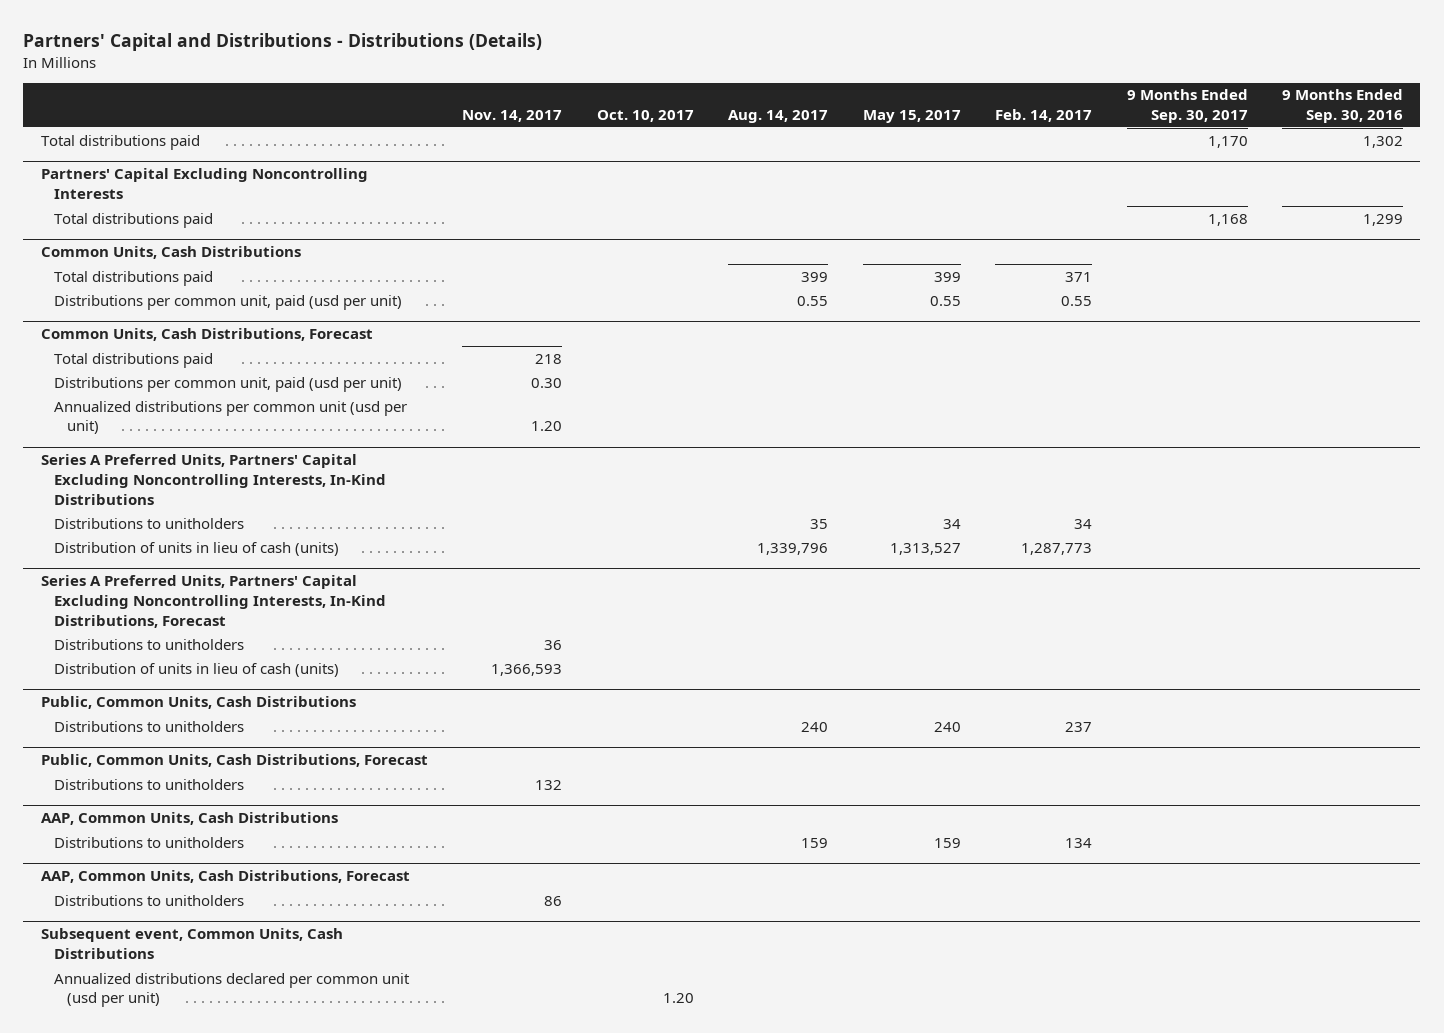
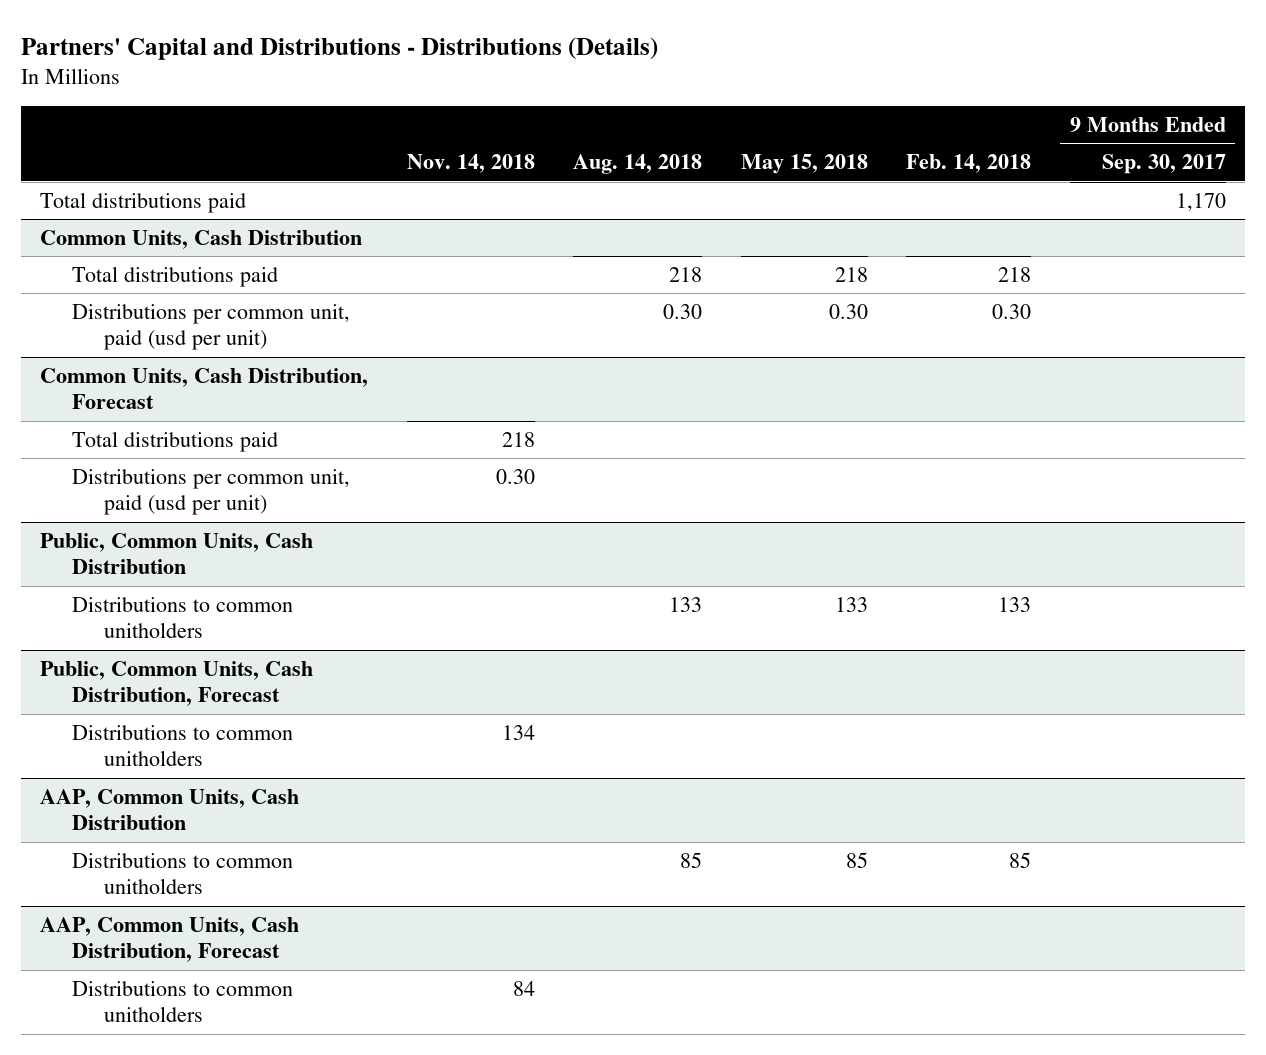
[462,110,563,123] Nov. 14, 2017 -> none
[596,110,694,123] Oct. 10, 2017 -> none
[728,110,829,124] Aug. 14, 2017 -> none
[862,110,961,124] May 15, 2017 -> none
[995,109,1093,123] Feb. 14, 2017 -> none
[1282,89,1404,124] 9 Months Ended Sep. 30, 2016 -> none
none -> [406,154,535,174] Nov. 14, 2018
none -> [573,154,703,175] Aug. 14, 2018
none -> [740,154,868,175] May 15, 2018
none -> [906,154,1032,174] Feb. 14, 2018
[40,168,368,200] Partners' Capital Excluding Noncontrolling Interests -> none
[53,212,213,228] Total distributions paid -> none
[40,246,301,260] Common Units, Cash Distributions -> [40,229,363,249] Common Units, Cash Distribution
[40,328,373,342] Common Units, Cash Distributions, Forecast -> [40,367,369,410] Common Units, Cash Distribution, Forecast
[53,400,407,435] Annualized distributions per common unit (usd per unit) -> none
[40,454,386,505] Series A Preferred Units, Partners' Capital Excluding Noncontrolling Interests, In-Kind Distributions -> none
[53,517,244,529] Distributions to unitholders -> none
[53,541,339,556] Distribution of units in lieu of cash (units) -> none
[40,575,386,628] Series A Preferred Units, Partners' Capital Excluding Noncontrolling Interests, In-Kind Distributions, Forecast -> none
[53,638,244,650] Distributions to unitholders -> none
[53,662,339,677] Distribution of units in lieu of cash (units) -> none
[40,928,343,960] Subsequent event, Common Units, Cash Distributions -> none
[53,972,410,1008] Annualized distributions declared per common unit (usd per unit) -> none
[40,696,356,710] Public, Common Units, Cash Distributions -> [40,532,314,575] Public, Common Units, Cash Distribution
[53,720,244,732] Distributions to unitholders -> [71,596,293,639] Distributions to common unitholders
[40,754,428,768] Public, Common Units, Cash Distributions, Forecast -> [40,660,314,707] Public, Common Units, Cash Distribution, Forecast
[53,778,244,790] Distributions to unitholders -> [71,724,293,767] Distributions to common unitholders
[40,812,338,826] AAP, Common Units, Cash Distributions -> [40,788,300,831] AAP, Common Units, Cash Distribution
[53,836,244,848] Distributions to unitholders -> [71,852,293,895] Distributions to common unitholders
[40,870,410,884] AAP, Common Units, Cash Distributions, Forecast -> [40,916,300,963] AAP, Common Units, Cash Distribution, Forecast
[53,894,244,906] Distributions to unitholders -> [71,980,293,1023] Distributions to common unitholders

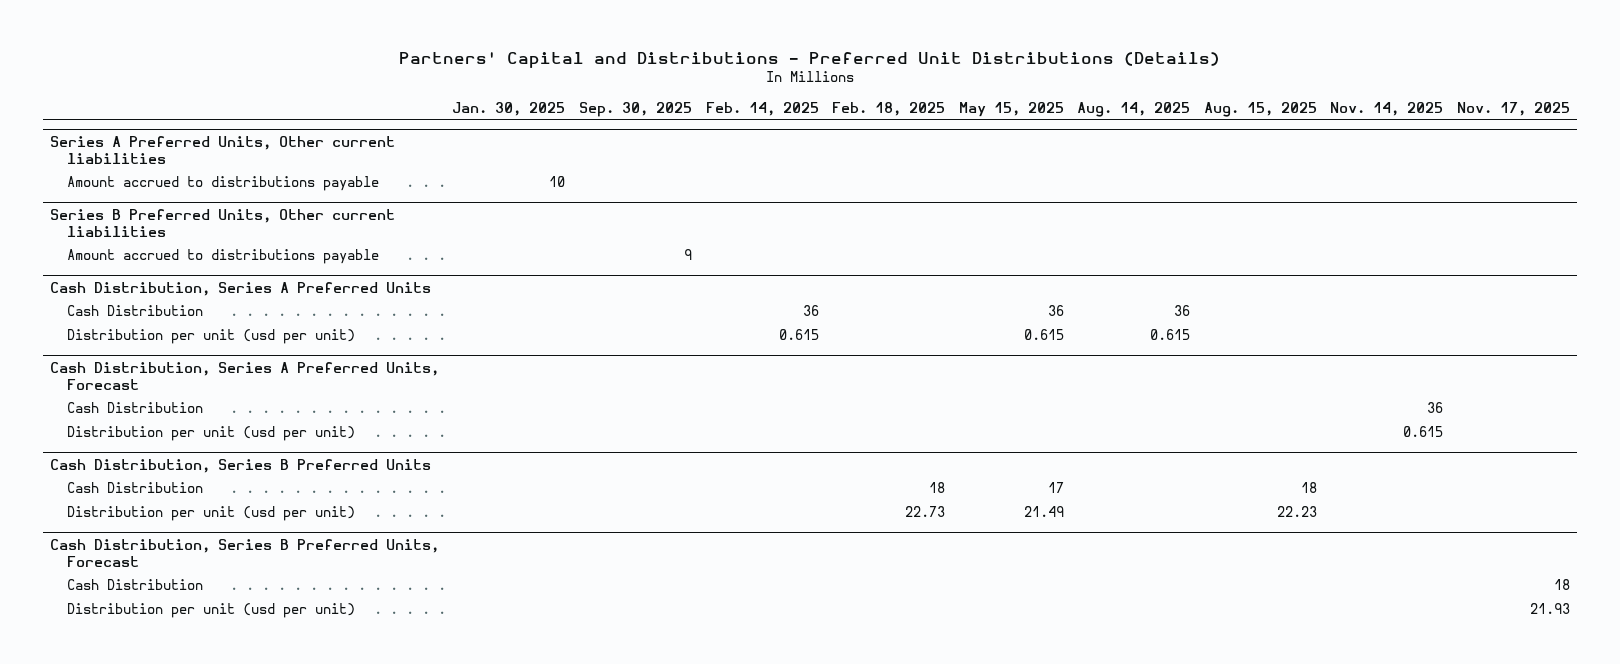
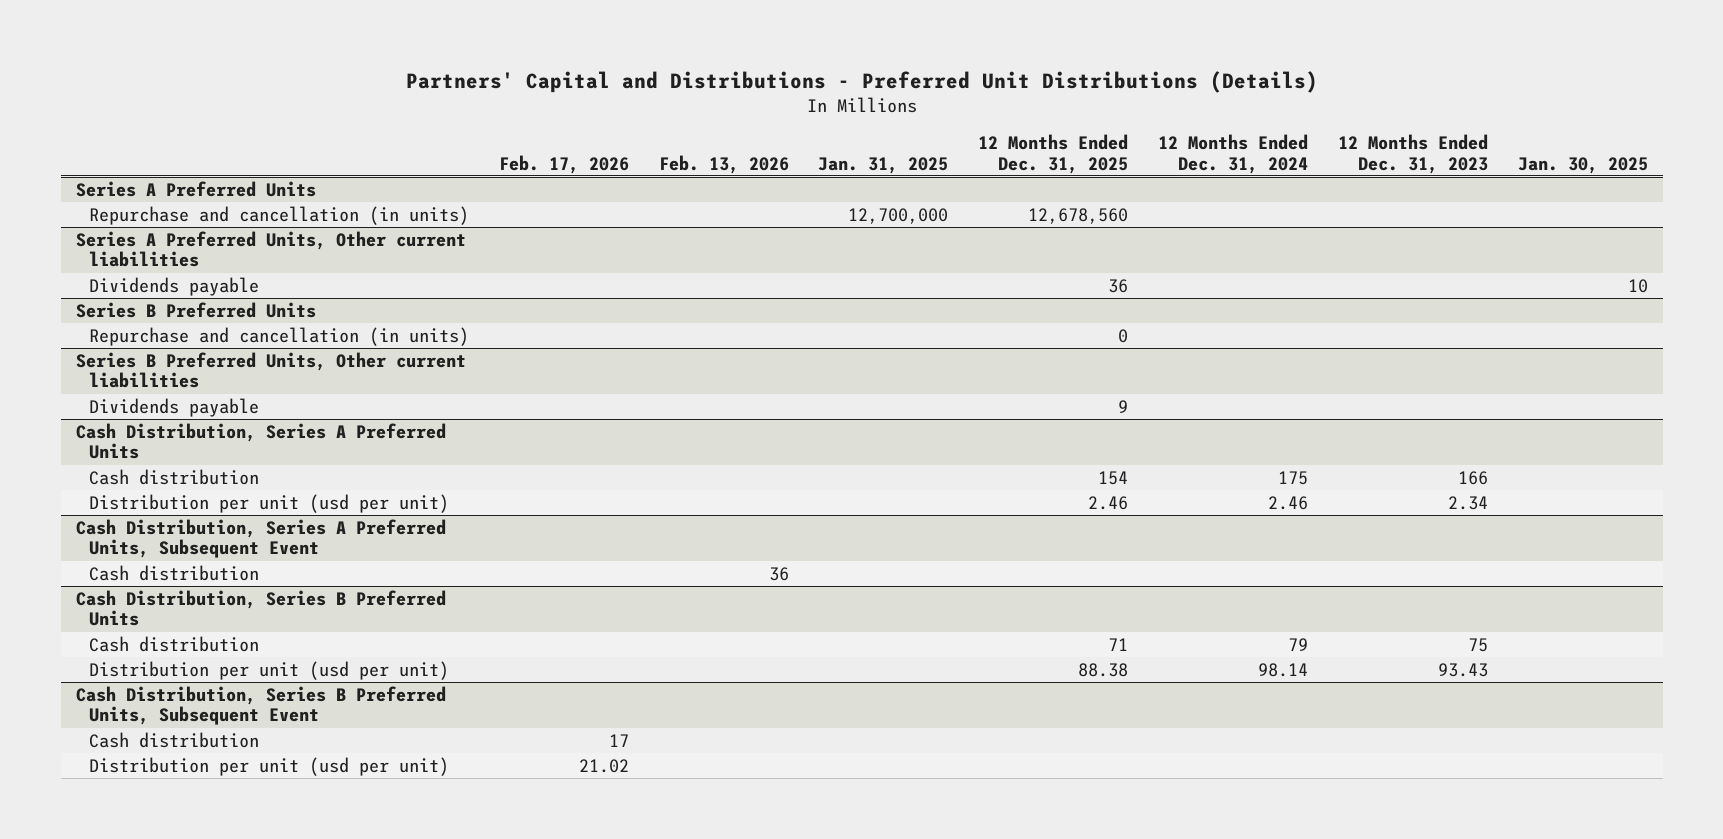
[579,101,693,117] Sep. 30, 2025 -> none
[705,101,819,116] Feb. 14, 2025 -> none
[832,101,946,116] Feb. 18, 2025 -> none
[958,101,1064,117] May 15, 2025 -> none
[1077,101,1191,117] Aug. 14, 2025 -> none
[1203,101,1317,117] Aug. 15, 2025 -> none
[1330,101,1444,116] Nov. 14, 2025 -> none
[1456,101,1570,116] Nov. 17, 2025 -> none
none -> [498,154,629,174] Feb. 17, 2026
none -> [658,154,789,174] Feb. 13, 2026
none -> [818,156,949,174] Jan. 31, 2025
none -> [978,134,1129,174] 12 Months Ended Dec. 31, 2025
none -> [1158,134,1309,174] 12 Months Ended Dec. 31, 2024
none -> [1337,134,1488,174] 12 Months Ended Dec. 31, 2023
none -> [75,180,316,197] Series A Preferred Units
none -> [89,205,470,225] Repurchase and cancellation (in units)
[66,176,379,192] Amount accrued to distributions payable -> [89,276,260,296] Dividends payable
none -> [75,301,316,318] Series B Preferred Units
none -> [89,326,470,346] Repurchase and cancellation (in units)
[66,249,379,265] Amount accrued to distributions payable -> [89,397,260,417] Dividends payable
[66,305,203,317] Cash Distribution -> [89,468,260,485] Cash distribution
[66,426,355,442] Distribution per unit (usd per unit) -> none
[49,361,439,390] Cash Distribution, Series A Preferred Units, Forecast -> [75,518,446,559] Cash Distribution, Series A Preferred Units, Subsequent Event
[66,402,203,414] Cash Distribution -> [89,564,260,581] Cash distribution
[66,482,203,494] Cash Distribution -> [89,635,260,652] Cash distribution
[49,538,439,567] Cash Distribution, Series B Preferred Units, Forecast -> [75,685,446,726] Cash Distribution, Series B Preferred Units, Subsequent Event
[66,579,203,591] Cash Distribution -> [89,731,260,748] Cash distribution

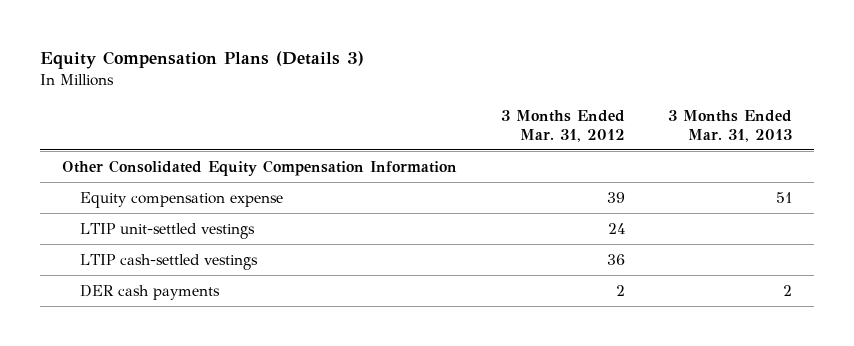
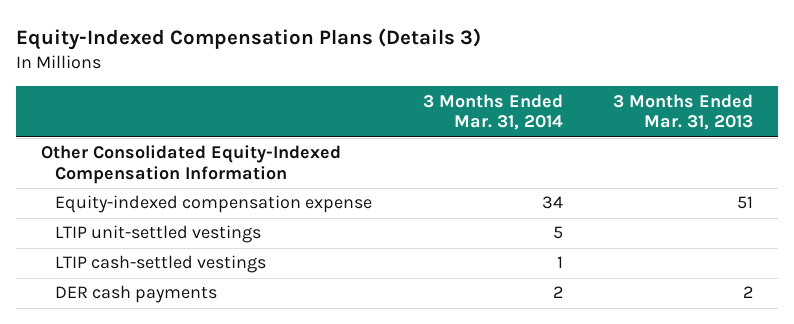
[40,51,365,70] Equity Compensation Plans (Details 3) -> [15,27,481,50] Equity-Indexed Compensation Plans (Details 3)
[500,109,625,142] 3 Months Ended Mar. 31, 2012 -> none
none -> [422,93,563,131] 3 Months Ended Mar. 31, 2014
[62,159,458,176] Other Consolidated Equity Compensation Information -> [41,145,342,185] Other Consolidated Equity-Indexed Compensation Information
[80,191,284,208] Equity compensation expense -> [55,195,373,214] Equity-indexed compensation expense

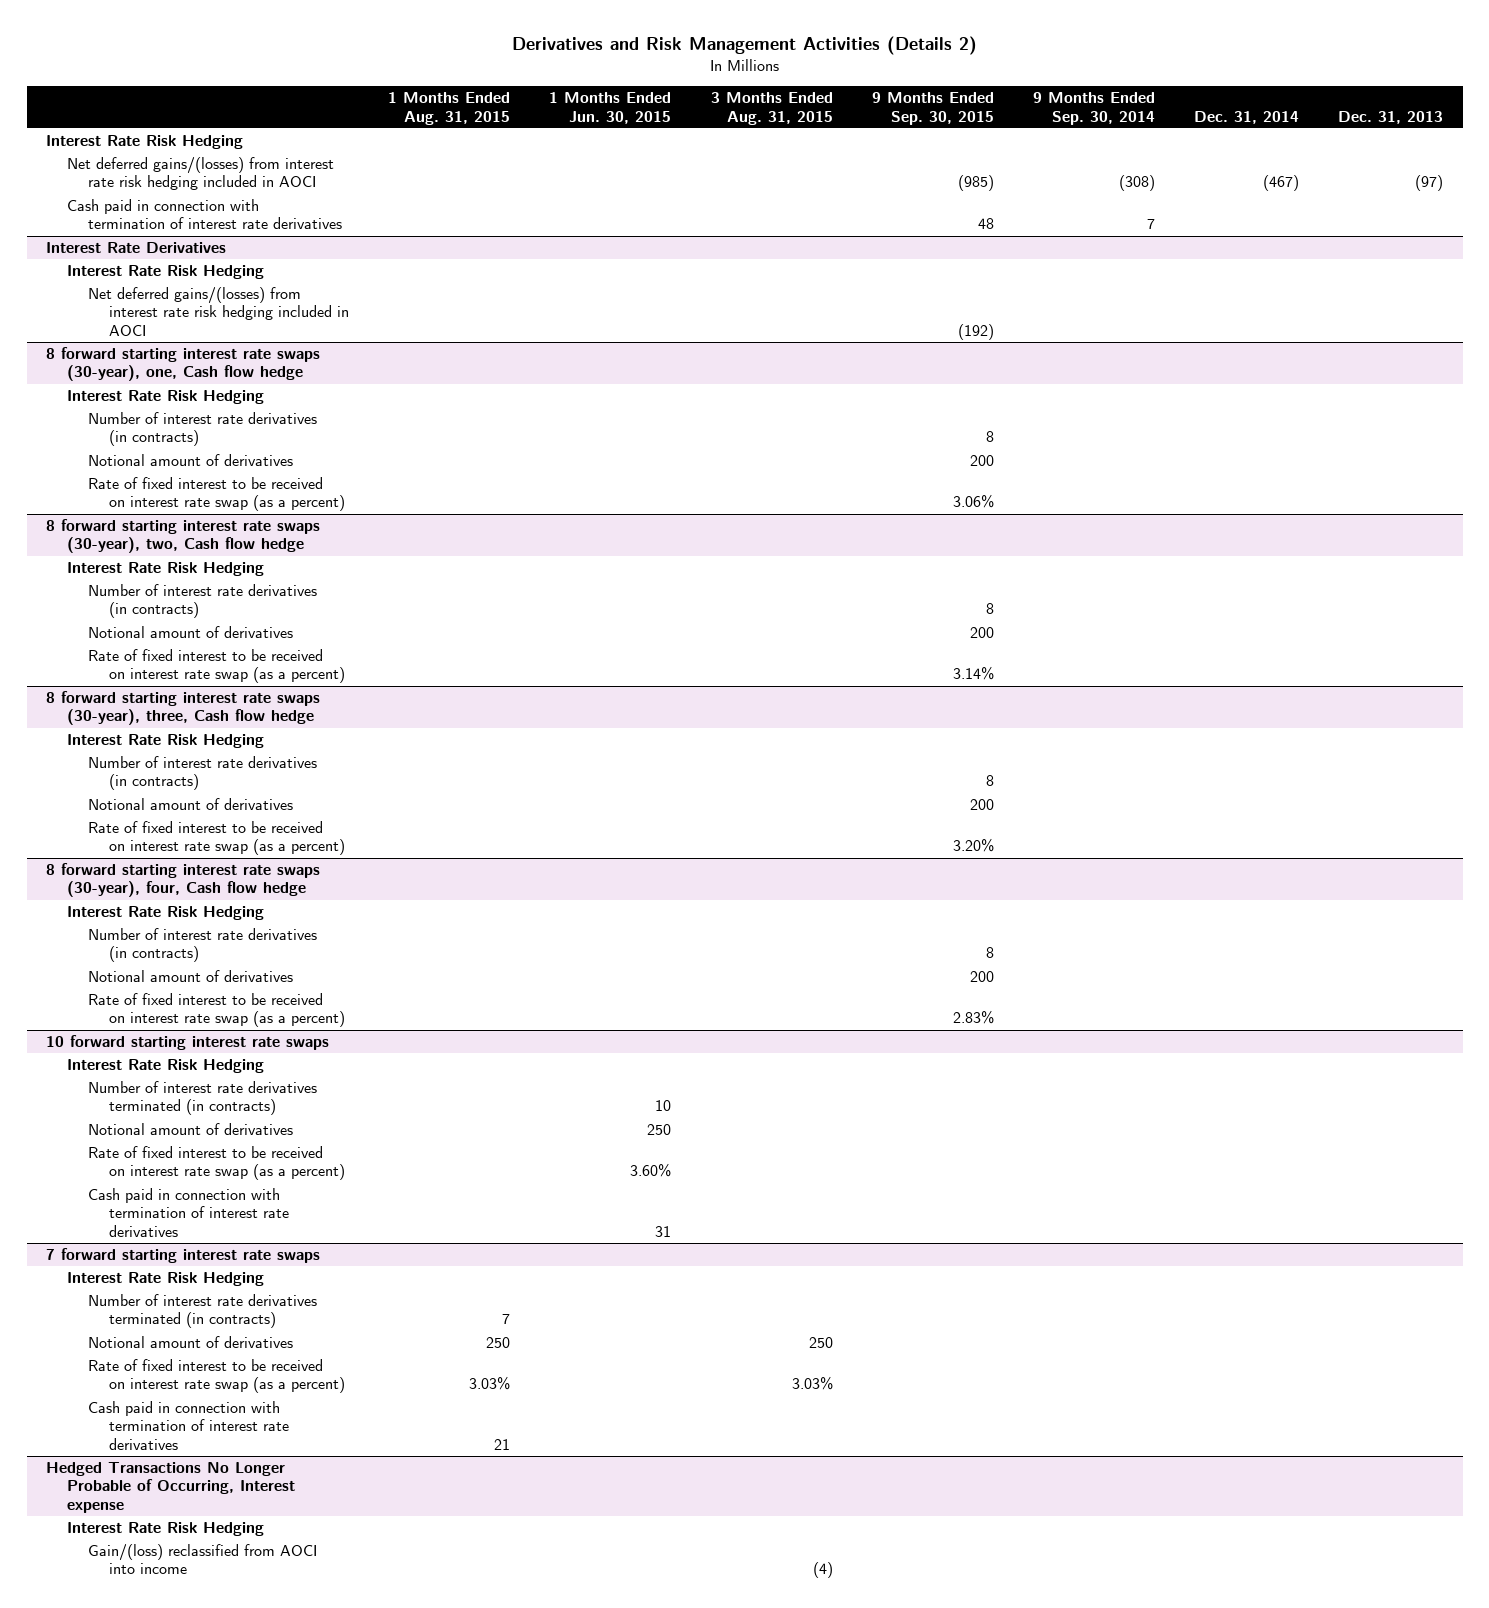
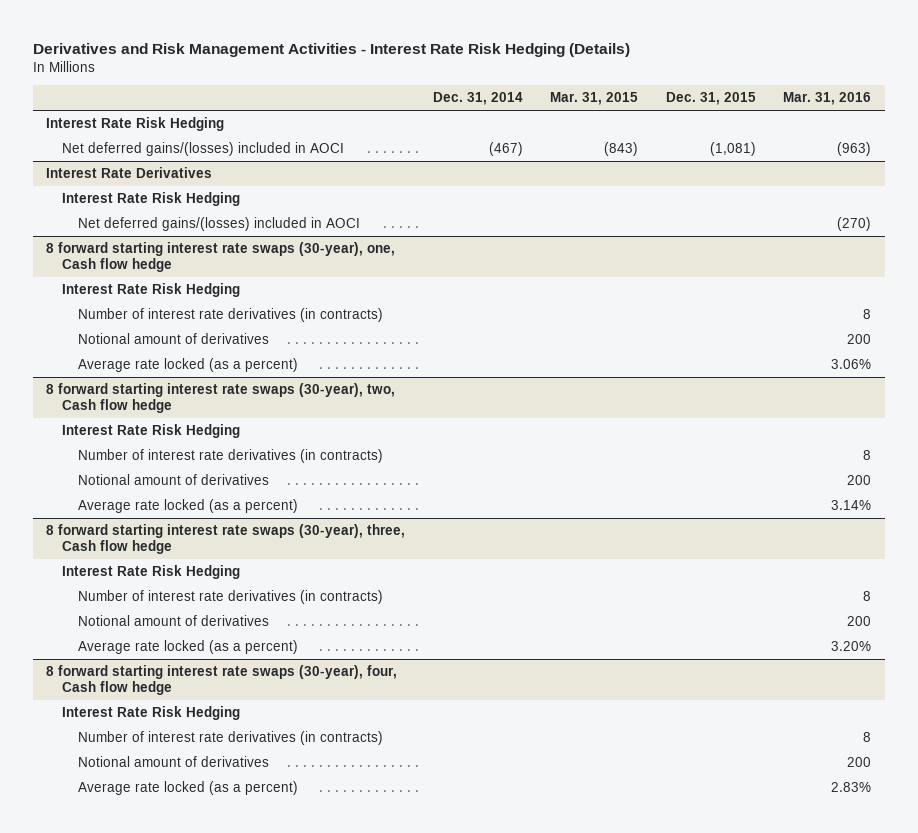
[511,36,977,56] Derivatives and Risk Management Activities (Details 2) -> [32,42,630,57] Derivatives and Risk Management Activities - Interest Rate Risk Hedging (Details)
[388,92,511,125] 1 Months Ended Aug. 31, 2015 -> none
[549,92,672,124] 1 Months Ended Jun. 30, 2015 -> none
[710,92,833,125] 3 Months Ended Aug. 31, 2015 -> none
[871,92,994,125] 9 Months Ended Sep. 30, 2015 -> none
[1032,92,1155,125] 9 Months Ended Sep. 30, 2014 -> none
[1337,110,1443,124] Dec. 31, 2013 -> none
none -> [550,92,639,106] Mar. 31, 2015
none -> [665,92,756,106] Dec. 31, 2015
none -> [783,92,872,106] Mar. 31, 2016
[67,198,343,230] Cash paid in connection with termination of interest rate derivatives -> none
[67,156,335,191] Net deferred gains/(losses) from interest rate risk hedging included in AOCI -> [62,142,345,157] Net deferred gains/(losses) included in AOCI
[88,286,350,336] Net deferred gains/(losses) from interest rate risk hedging included in AOCI -> [77,217,360,232] Net deferred gains/(losses) included in AOCI
[88,476,346,512] Rate of fixed interest to be received on interest rate swap (as a percent) -> [77,358,298,373] Average rate locked (as a percent)
[88,648,346,684] Rate of fixed interest to be received on interest rate swap (as a percent) -> [77,499,298,514] Average rate locked (as a percent)
[88,820,346,856] Rate of fixed interest to be received on interest rate swap (as a percent) -> [77,640,298,655] Average rate locked (as a percent)
[46,1034,330,1050] 10 forward starting interest rate swaps -> none
[67,1058,265,1073] Interest Rate Risk Hedging -> none
[88,1080,318,1116] Number of interest rate derivatives terminated (in contracts) -> none
[88,1122,294,1135] Notional amount of derivatives -> none
[88,1145,346,1181] Rate of fixed interest to be received on interest rate swap (as a percent) -> none
[88,1187,290,1237] Cash paid in connection with termination of interest rate derivatives -> none
[46,1247,321,1263] 7 forward starting interest rate swaps -> none
[67,1271,265,1286] Interest Rate Risk Hedging -> none
[88,1293,318,1329] Number of interest rate derivatives terminated (in contracts) -> none
[88,1335,294,1348] Notional amount of derivatives -> none
[88,1358,346,1394] Rate of fixed interest to be received on interest rate swap (as a percent) -> none
[88,1400,290,1450] Cash paid in connection with termination of interest rate derivatives -> none
[46,1461,296,1513] Hedged Transactions No Longer Probable of Occurring, Interest expense -> none
[67,1521,265,1536] Interest Rate Risk Hedging -> none
[88,1543,318,1575] Gain/(loss) reclassified from AOCI into income -> none
[88,992,346,1028] Rate of fixed interest to be received on interest rate swap (as a percent) -> [77,781,298,796] Average rate locked (as a percent)

